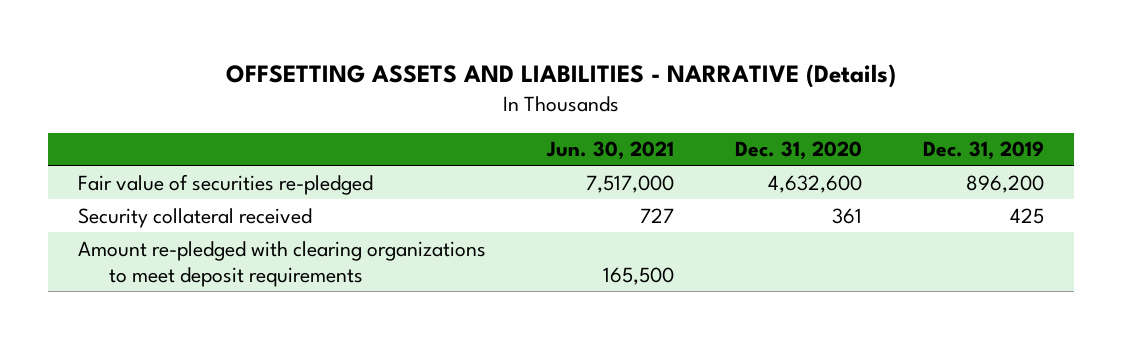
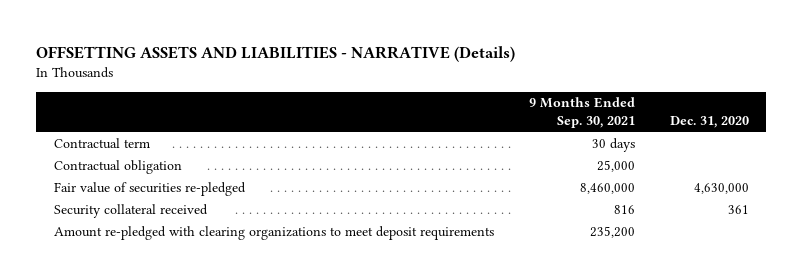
[546,141,675,161] Jun. 30, 2021 -> none
[922,141,1044,161] Dec. 31, 2019 -> none
none -> [528,97,635,129] 9 Months Ended Sep. 30, 2021
none -> [53,137,150,149] Contractual term
none -> [53,159,182,174] Contractual obligation
[768,174,863,193] 4,632,600 -> [693,182,749,194] 4,630,000

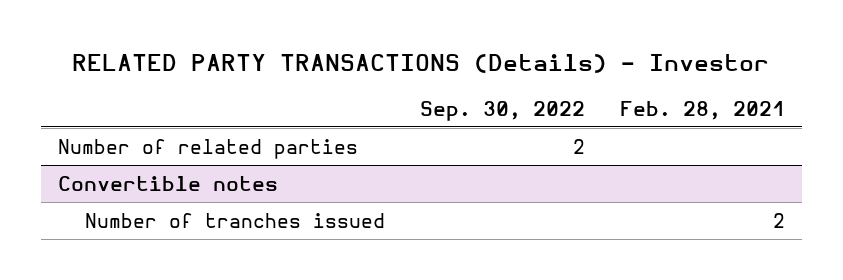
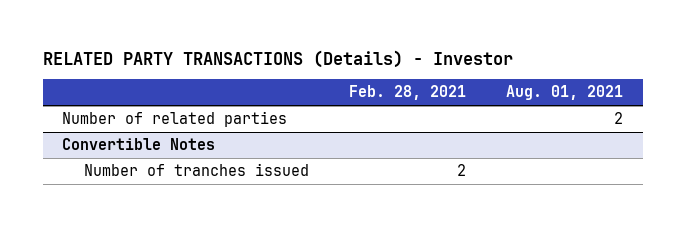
[419,100,585,121] Sep. 30, 2022 -> none
none -> [505,85,623,101] Aug. 01, 2021
[58,175,279,191] Convertible notes -> [62,138,216,151] Convertible Notes

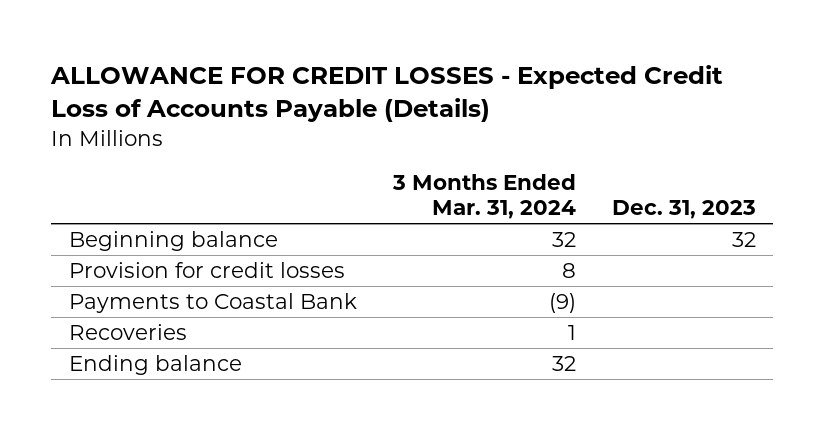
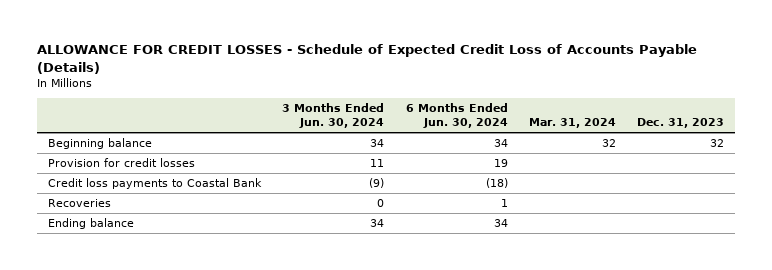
[50,65,724,123] ALLOWANCE FOR CREDIT LOSSES - Expected Credit Loss of Accounts Payable (Details) -> [37,44,698,74] ALLOWANCE FOR CREDIT LOSSES - Schedule of Expected Credit Loss of Accounts Payable (Details)
[391,174,576,220] 3 Months Ended Mar. 31, 2024 -> none
none -> [282,103,385,129] 3 Months Ended Jun. 30, 2024
none -> [405,103,508,129] 6 Months Ended Jun. 30, 2024
none -> [529,118,617,129] Mar. 31, 2024
[68,292,357,313] Payments to Coastal Bank -> [47,178,262,190] Credit loss payments to Coastal Bank

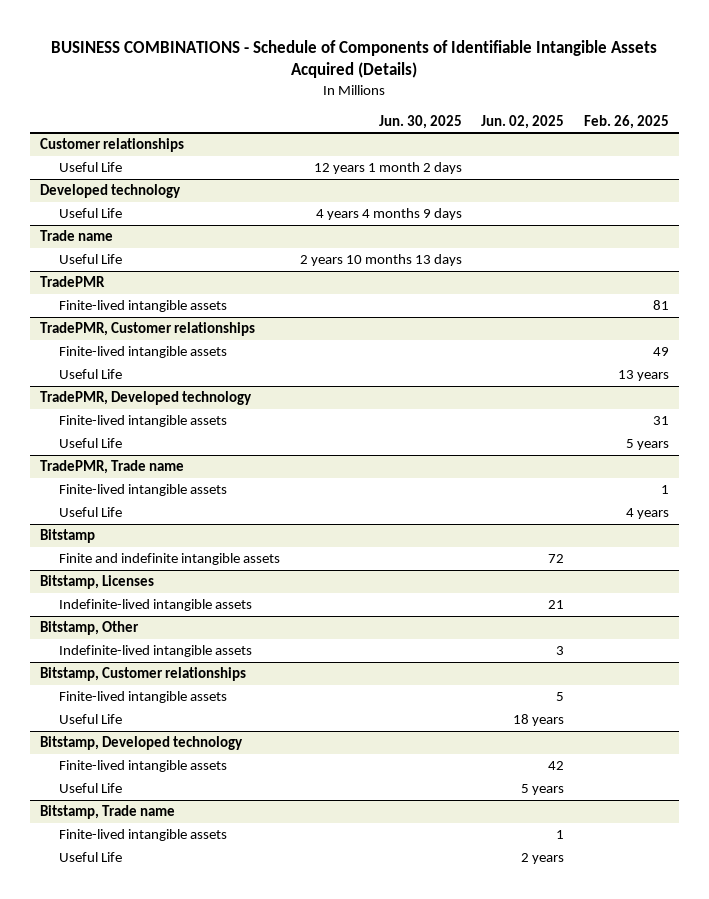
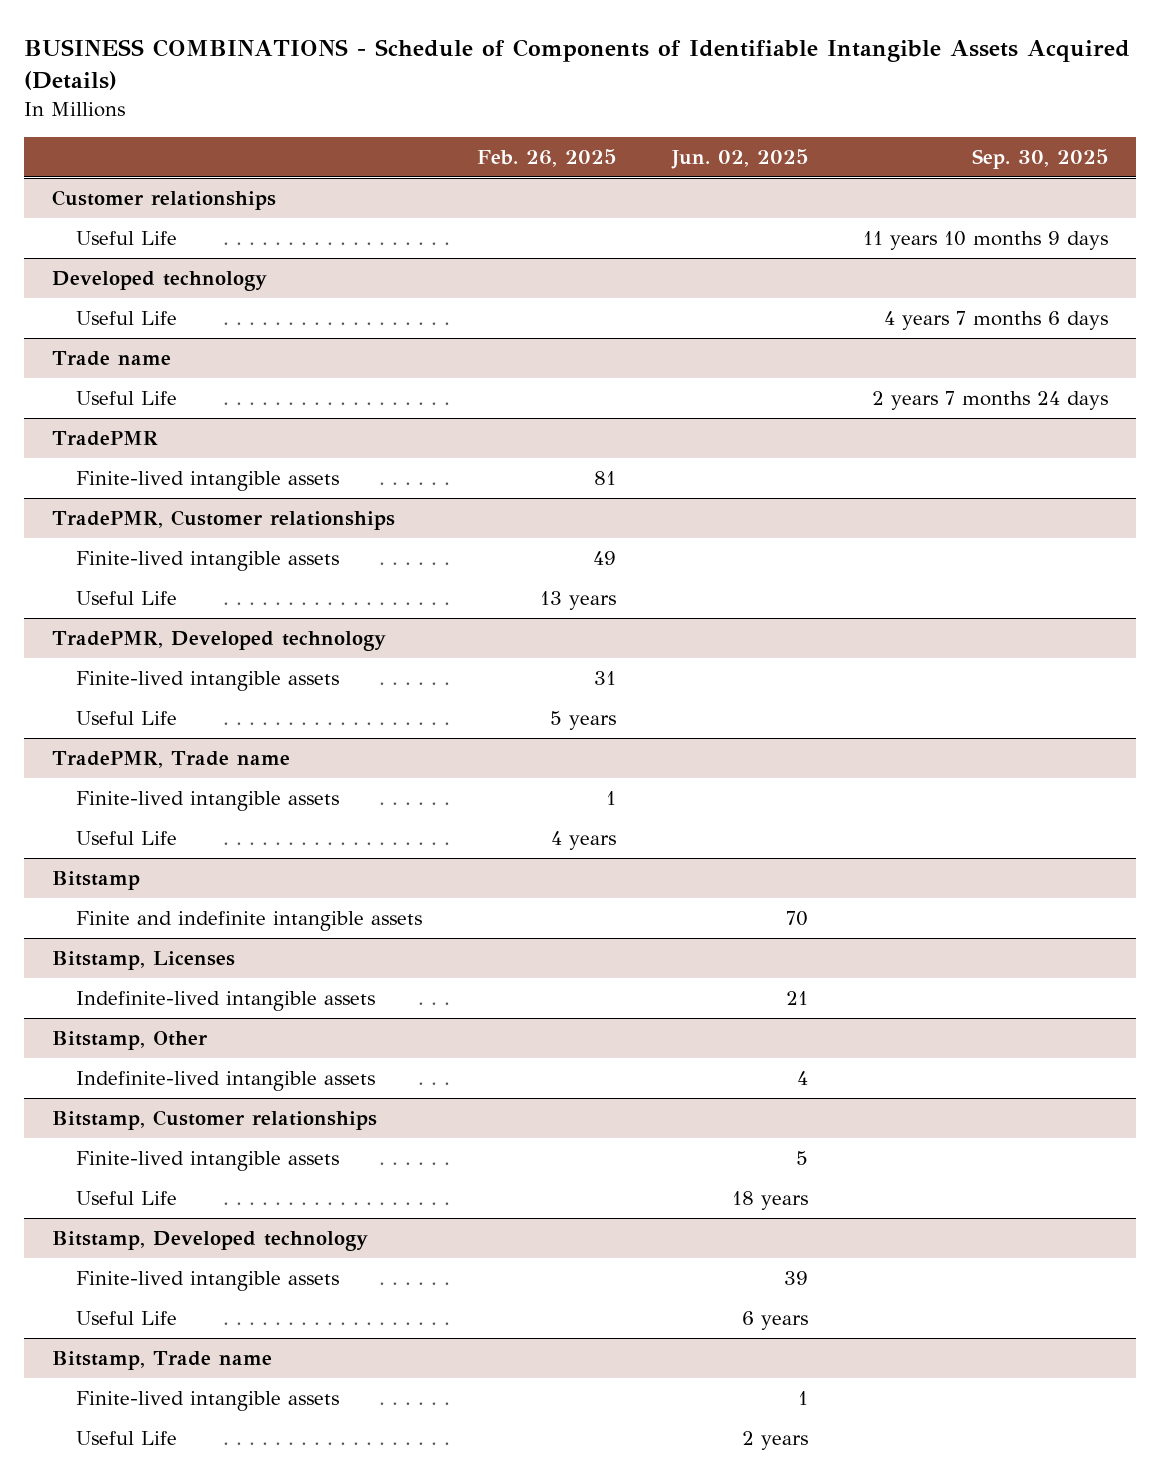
[378,114,462,129] Jun. 30, 2025 -> none
none -> [971,148,1108,169] Sep. 30, 2025
[548,554,565,564] 72 -> [785,911,808,927] 70
[556,646,565,656] 3 -> [796,1071,808,1086] 4
[548,761,565,771] 42 -> [783,1271,808,1286] 39
[521,784,565,796] 5 years -> [741,1311,808,1331] 6 years

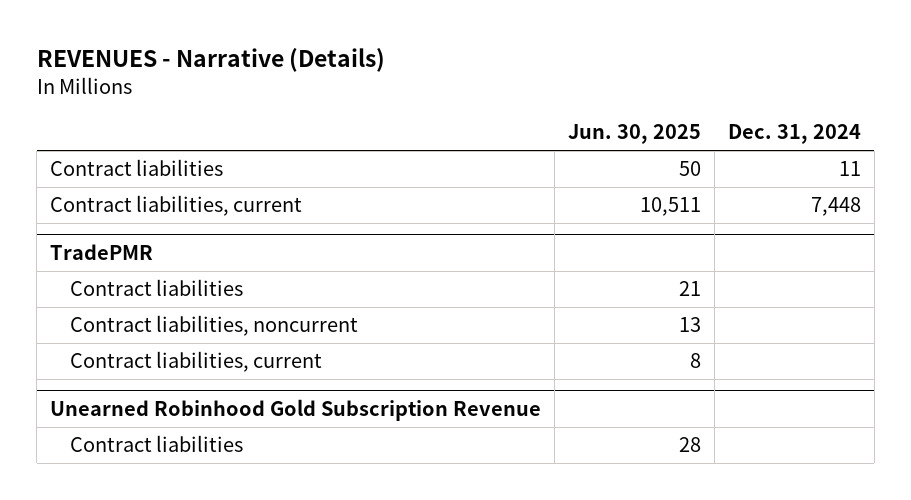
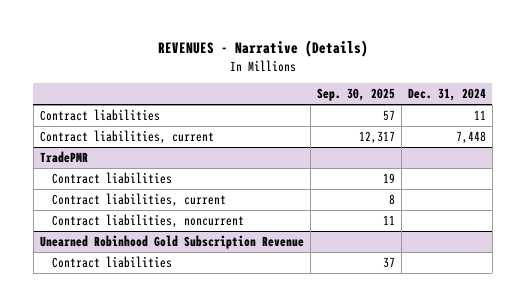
[567,124,701,145] Jun. 30, 2025 -> none
none -> [316,88,395,102] Sep. 30, 2025
[69,315,358,337] Contract liabilities, noncurrent -> [52,214,245,229] Contract liabilities, noncurrent

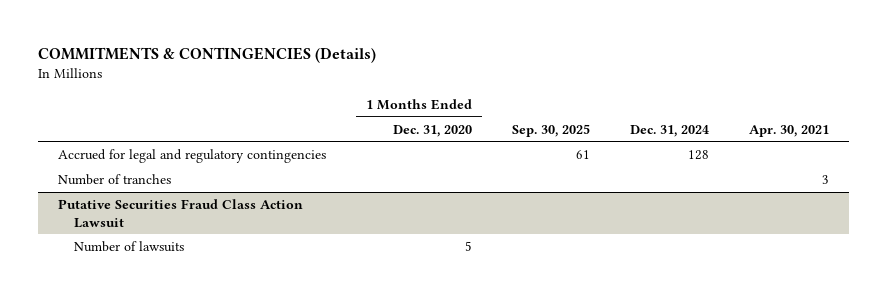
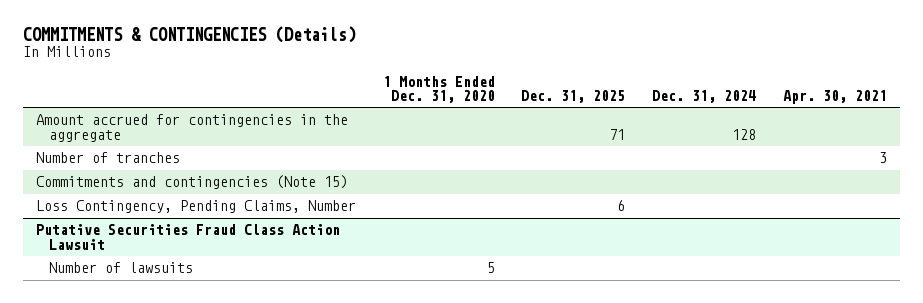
[511,123,590,137] Sep. 30, 2025 -> none
none -> [521,90,626,104] Dec. 31, 2025
[57,148,326,163] Accrued for legal and regulatory contingencies -> [35,114,348,142] Amount accrued for contingencies in the aggregate
none -> [35,175,348,190] Commitments and contingencies (Note 15)
none -> [35,200,356,214] Loss Contingency, Pending Claims, Number

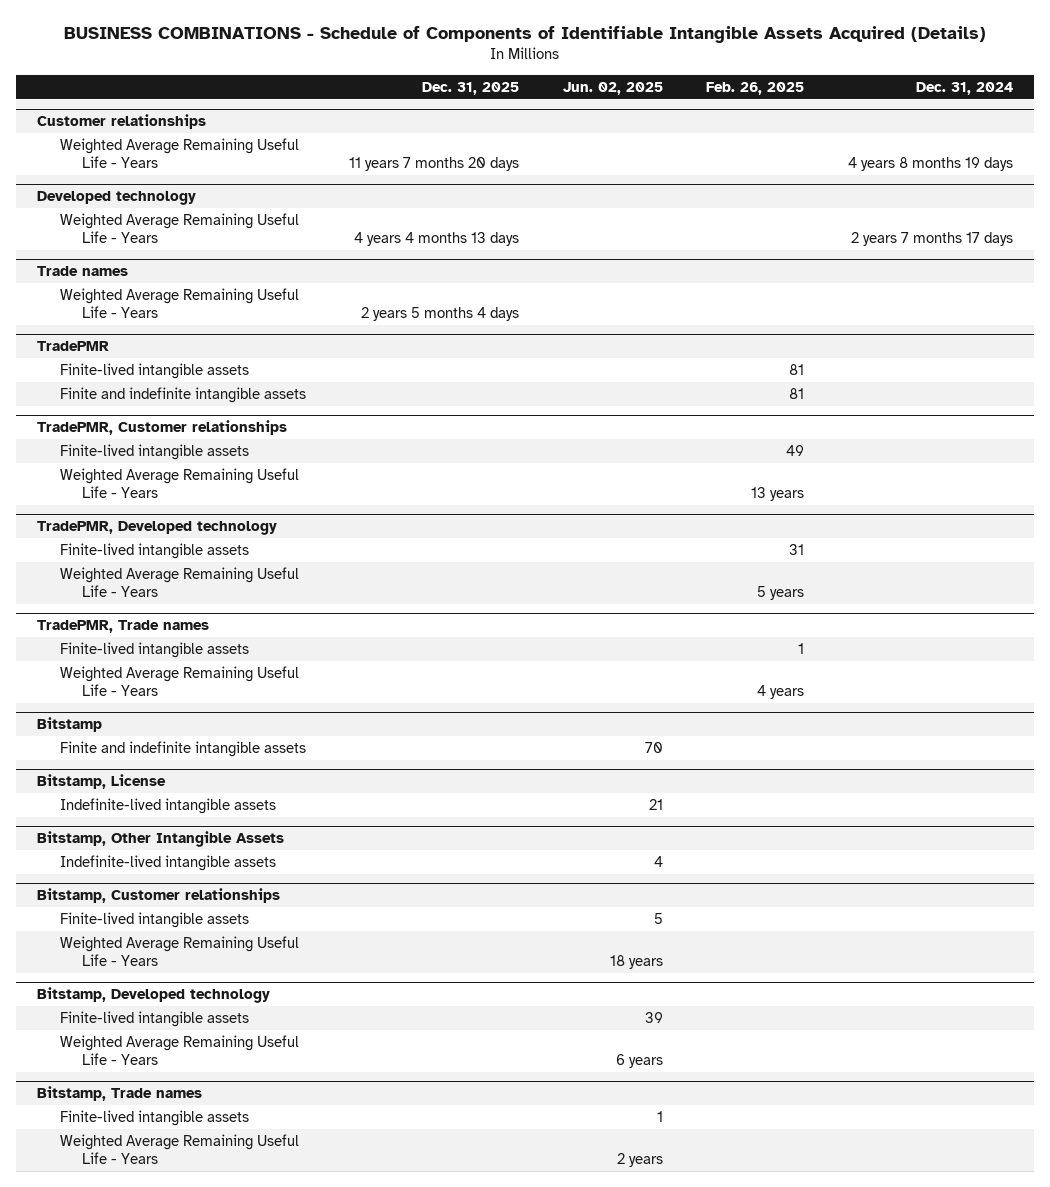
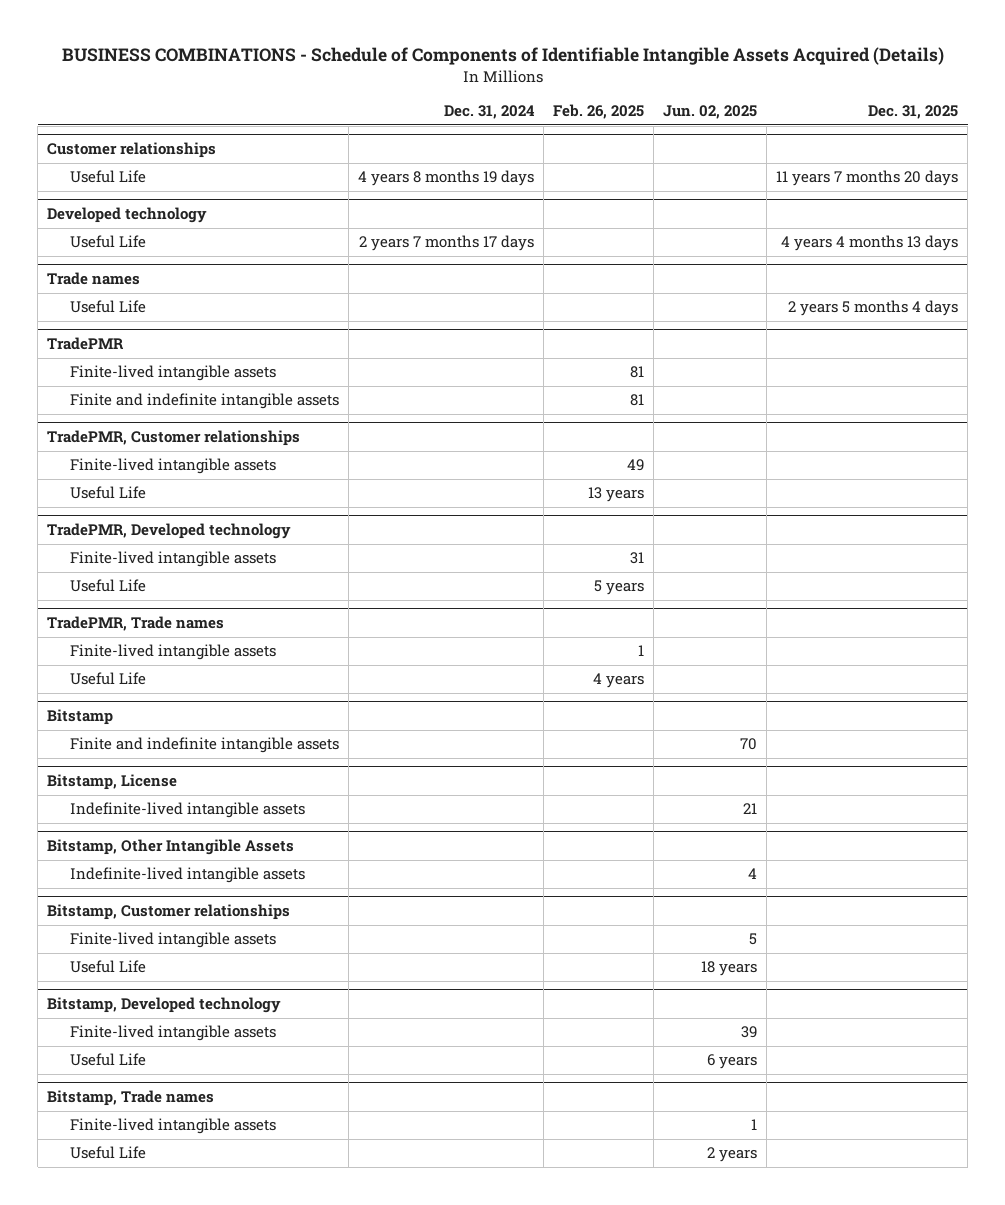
[59,138,299,169] Weighted Average Remaining Useful Life - Years -> [69,170,146,184] Useful Life
[59,213,299,244] Weighted Average Remaining Useful Life - Years -> [69,235,146,249] Useful Life
[59,288,299,319] Weighted Average Remaining Useful Life - Years -> [69,300,146,314] Useful Life
[59,468,299,499] Weighted Average Remaining Useful Life - Years -> [69,486,146,500] Useful Life
[59,567,299,598] Weighted Average Remaining Useful Life - Years -> [69,579,146,593] Useful Life
[59,666,299,697] Weighted Average Remaining Useful Life - Years -> [69,672,146,686] Useful Life
[59,936,299,967] Weighted Average Remaining Useful Life - Years -> [69,960,146,974] Useful Life
[59,1035,299,1066] Weighted Average Remaining Useful Life - Years -> [69,1053,146,1067] Useful Life
[59,1134,299,1165] Weighted Average Remaining Useful Life - Years -> [69,1146,146,1160] Useful Life

